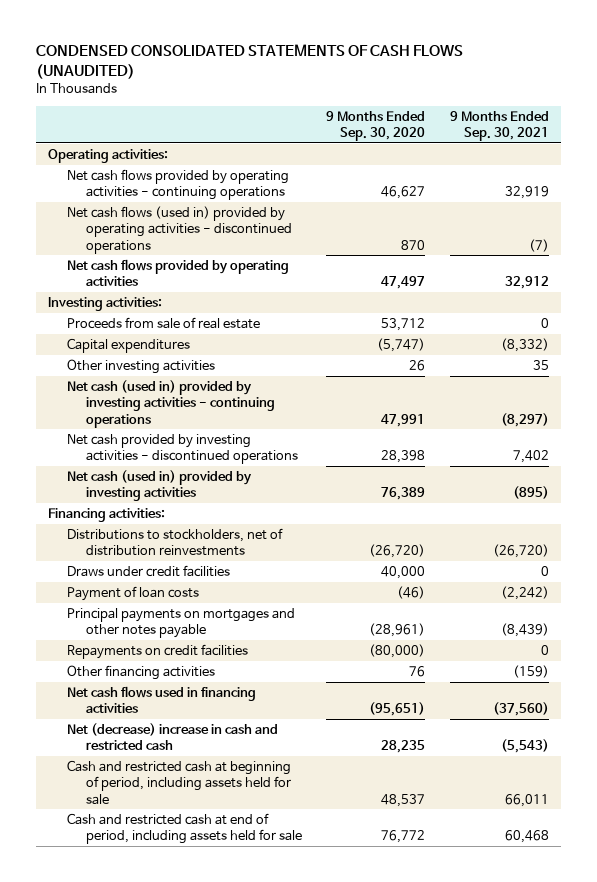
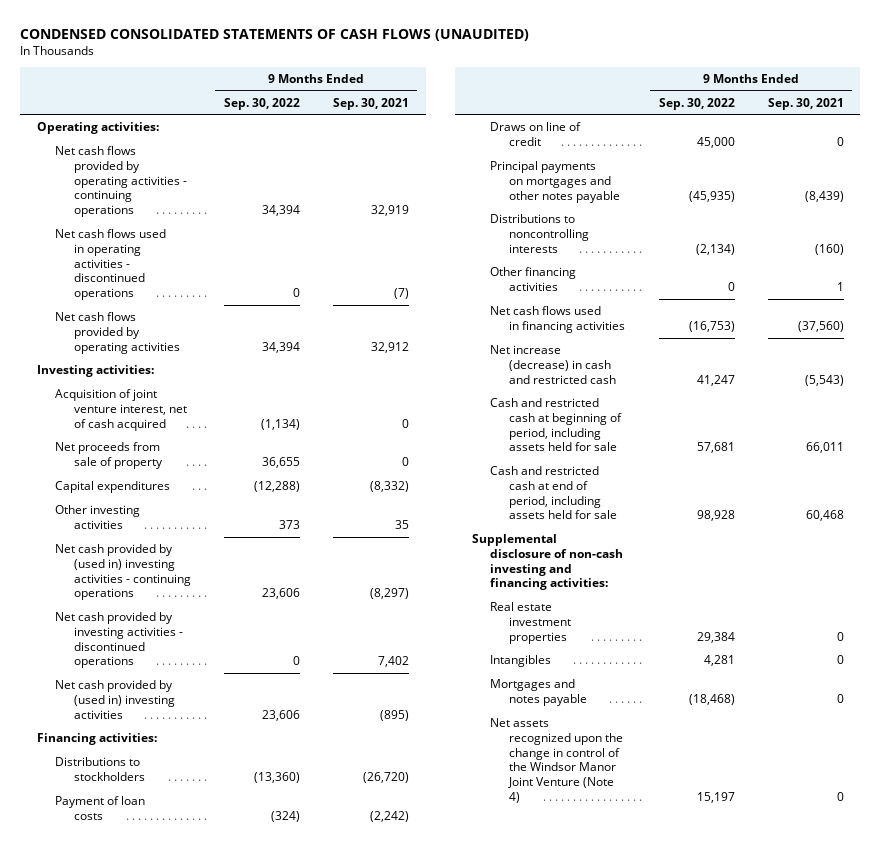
[326,110,426,141] 9 Months Ended Sep. 30, 2020 -> none
none -> [223,97,300,110] Sep. 30, 2022
[66,205,292,254] Net cash flows (used in) provided by operating activities - discontinued operations -> [55,229,167,301] Net cash flows used in operating activities - discontinued operations
none -> [55,389,187,431] Acquisition of joint venture interest, net of cash acquired
[66,316,260,329] Proceeds from sale of real estate -> [55,442,163,469] Net proceeds from sale of property
[66,379,275,428] Net cash (used in) provided by investing activities - continuing operations -> [55,544,191,601] Net cash provided by (used in) investing activities - continuing operations
[66,469,252,502] Net cash (used in) provided by investing activities -> [55,680,175,719] Net cash provided by (used in) investing activities
[66,564,230,577] Draws under credit facilities -> none
[66,527,283,557] Distributions to stockholders, net of distribution reinvestments -> [55,757,145,781] Distributions to stockholders
none -> [490,122,582,146] Draws on line of credit
[66,643,248,659] Repayments on credit facilities -> none
none -> [490,214,589,253] Distributions to noncontrolling interests
[512,664,549,678] (159) -> [836,281,844,291] 1
[66,722,278,751] Net (decrease) increase in cash and restricted cash -> [490,345,616,384] Net increase (decrease) in cash and restricted cash
none -> [471,534,624,591] Supplemental disclosure of non-cash investing and financing activities:
none -> [490,602,571,644] Real estate investment properties
none -> [490,655,552,668] Intangibles
none -> [490,679,587,706] Mortgages and notes payable
none -> [490,718,623,804] Net assets recognized upon the change in control of the Windsor Manor Joint Venture (Note 4)

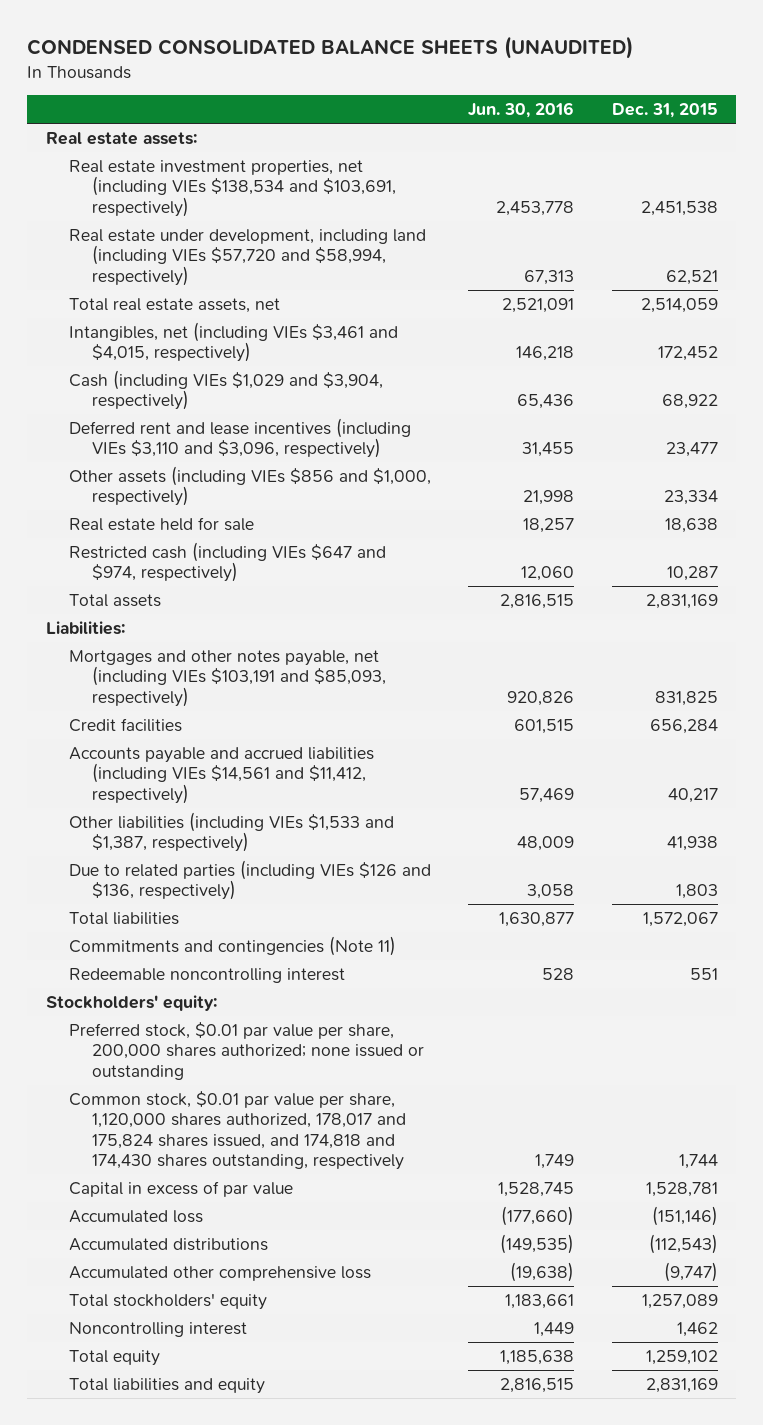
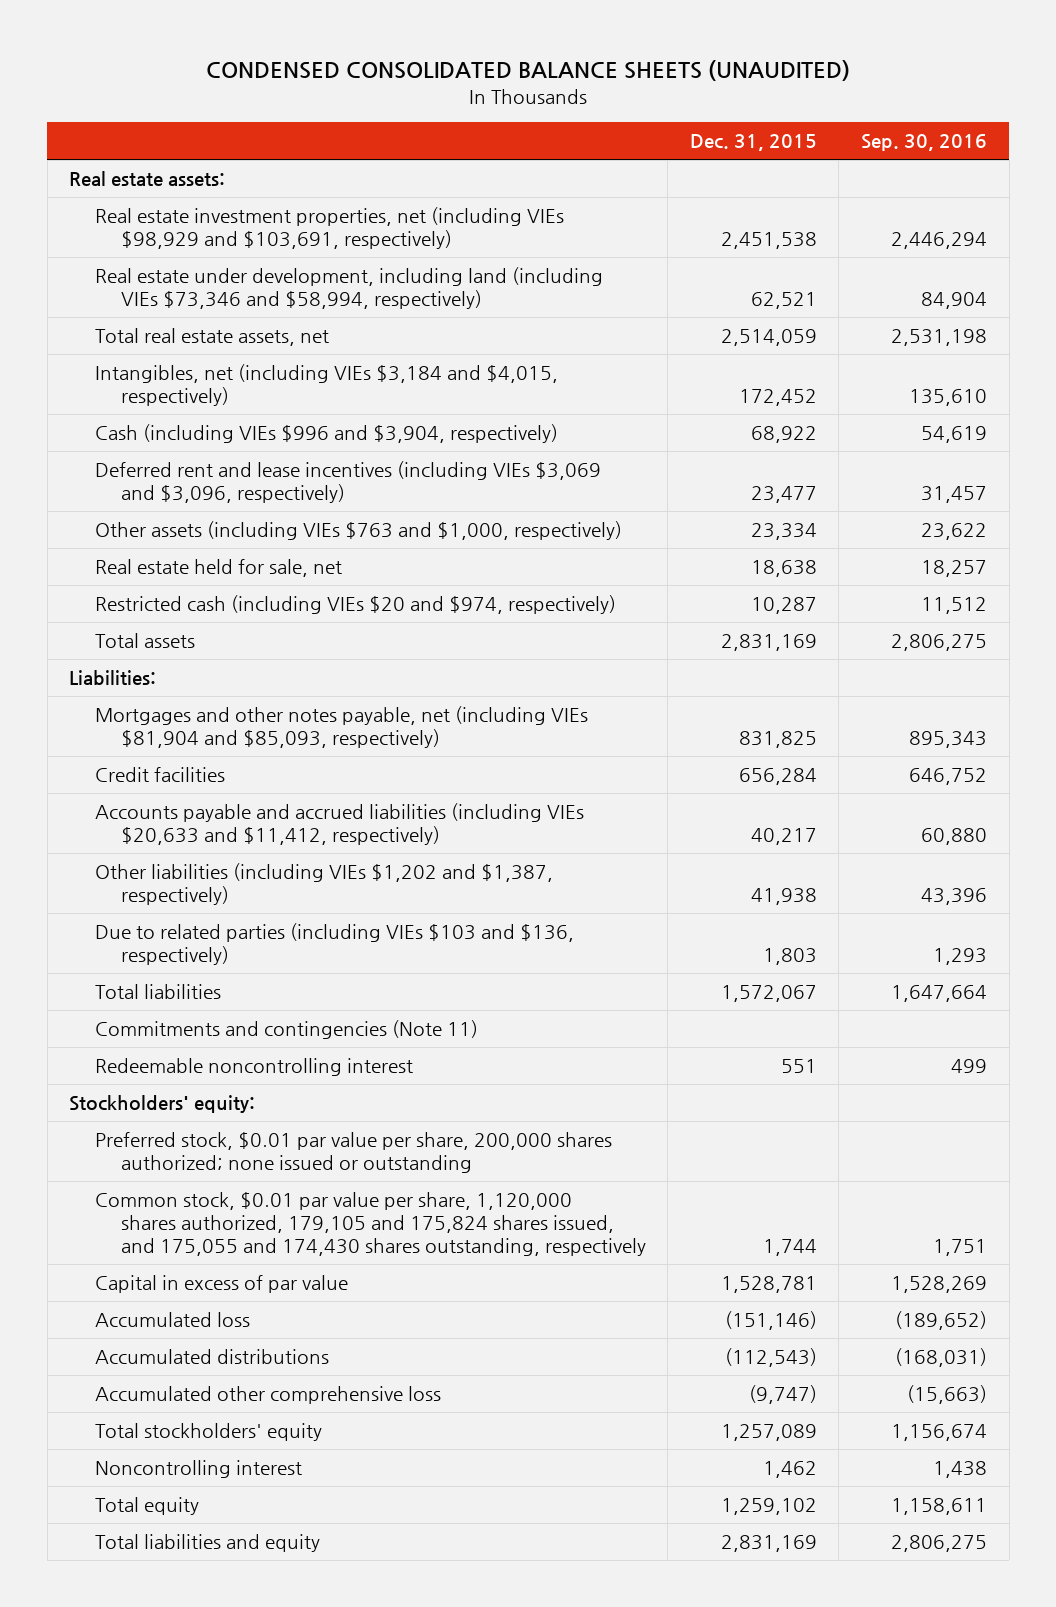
[468,102,575,119] Jun. 30, 2016 -> none
none -> [861,134,988,152] Sep. 30, 2016
[68,159,397,217] Real estate investment properties, net (including VIEs $138,534 and $103,691, respectively) -> [95,207,565,250] Real estate investment properties, net (including VIEs $98,929 and $103,691, respectively)
[68,228,426,286] Real estate under development, including land (including VIEs $57,720 and $58,994, respectively) -> [95,267,604,310] Real estate under development, including land (including VIEs $73,346 and $58,994, respectively)
[68,321,398,363] Intangibles, net (including VIEs $3,461 and $4,015, respectively) -> [95,364,559,407] Intangibles, net (including VIEs $3,184 and $4,015, respectively)
[68,369,383,411] Cash (including VIEs $1,029 and $3,904, respectively) -> [95,424,559,444] Cash (including VIEs $996 and $3,904, respectively)
[68,417,411,459] Deferred rent and lease incentives (including VIEs $3,110 and $3,096, respectively) -> [95,461,602,504] Deferred rent and lease incentives (including VIEs $3,069 and $3,096, respectively)
[68,465,431,507] Other assets (including VIEs $856 and $1,000, respectively) -> [95,521,623,541] Other assets (including VIEs $763 and $1,000, respectively)
[68,516,254,531] Real estate held for sale -> [95,559,343,578] Real estate held for sale, net
[68,541,386,583] Restricted cash (including VIEs $647 and $974, respectively) -> [95,595,617,615] Restricted cash (including VIEs $20 and $974, respectively)
[68,649,387,707] Mortgages and other notes payable, net (including VIEs $103,191 and $85,093, respectively) -> [95,706,589,749] Mortgages and other notes payable, net (including VIEs $81,904 and $85,093, respectively)
[68,746,374,804] Accounts payable and accrued liabilities (including VIEs $14,561 and $11,412, respectively) -> [95,803,585,846] Accounts payable and accrued liabilities (including VIEs $20,633 and $11,412, respectively)
[68,811,394,853] Other liabilities (including VIEs $1,533 and $1,387, respectively) -> [95,863,554,906] Other liabilities (including VIEs $1,202 and $1,387, respectively)
[68,859,431,901] Due to related parties (including VIEs $126 and $136, respectively) -> [95,923,575,966] Due to related parties (including VIEs $103 and $136, respectively)
[68,1090,407,1171] Common stock, $0.01 par value per share, 1,120,000 shares authorized, 178,017 and 175,824 shares issued, and 174,818 and 174,430 shares outstanding, respectively -> [95,1192,646,1257] Common stock, $0.01 par value per share, 1,120,000 shares authorized, 179,105 and 175,824 shares issued, and 175,055 and 174,430 shares outstanding, respectively

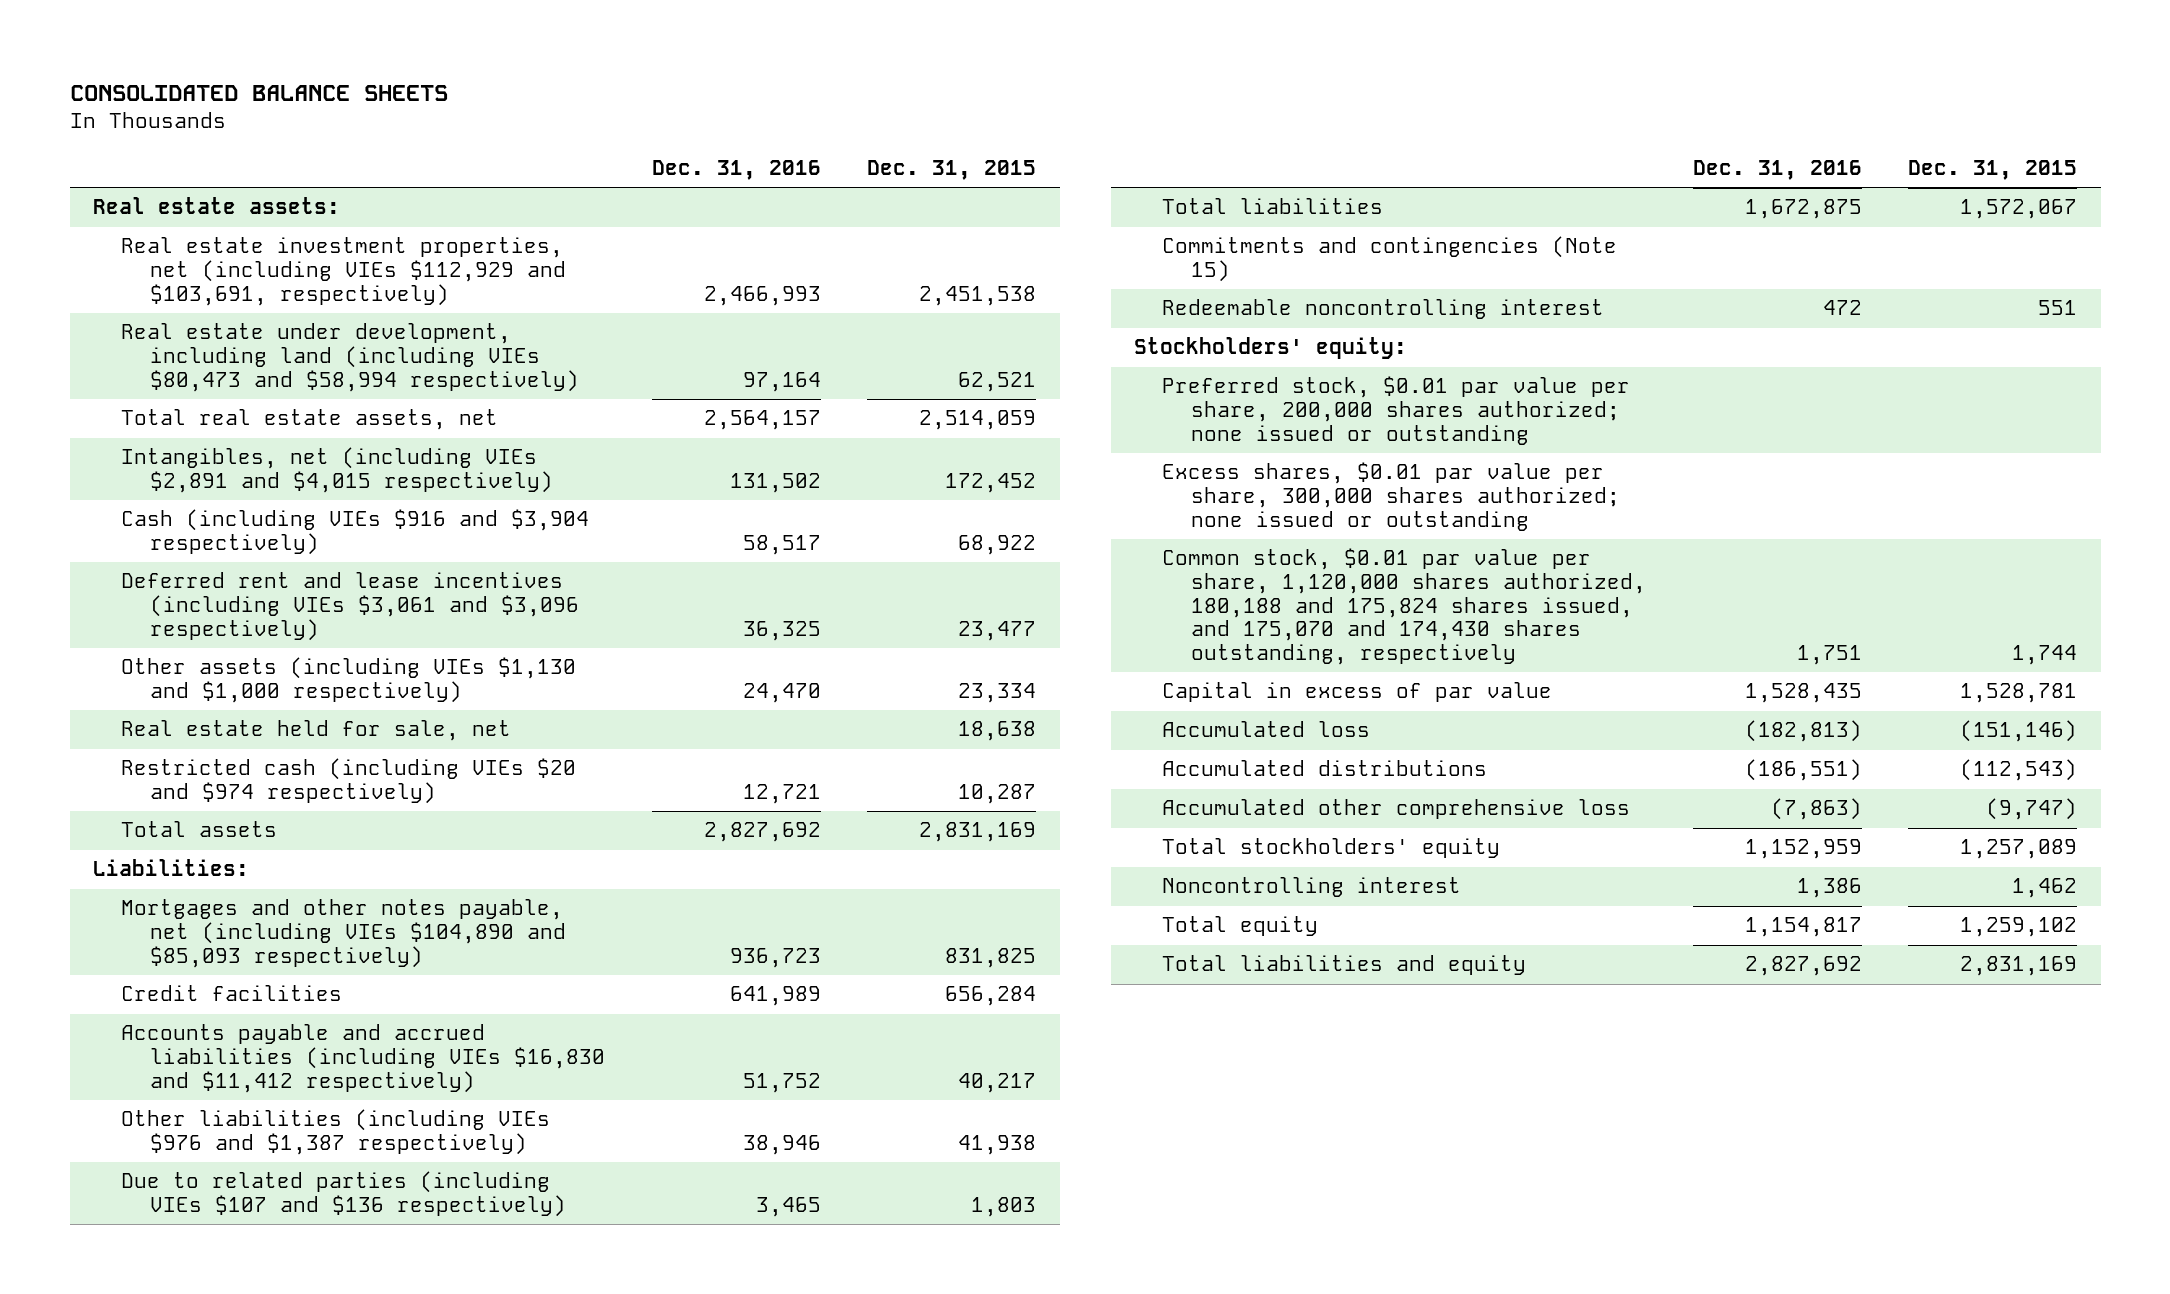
[206,60,851,82] CONDENSED CONSOLIDATED BALANCE SHEETS (UNAUDITED) -> [69,85,448,102] CONSOLIDATED BALANCE SHEETS
[861,134,988,152] Sep. 30, 2016 -> none
none -> [651,160,821,181] Dec. 31, 2016
[95,207,565,250] Real estate investment properties, net (including VIEs $98,929 and $103,691, respectively) -> [121,237,566,306] Real estate investment properties, net (including VIEs $112,929 and $103,691, respectively)
[95,267,604,310] Real estate under development, including land (including VIEs $73,346 and $58,994, respectively) -> [121,323,579,392] Real estate under development, including land (including VIEs $80,473 and $58,994 respectively)
[95,364,559,407] Intangibles, net (including VIEs $3,184 and $4,015, respectively) -> [121,447,553,494] Intangibles, net (including VIEs $2,891 and $4,015 respectively)
[95,424,559,444] Cash (including VIEs $996 and $3,904, respectively) -> [121,509,590,556] Cash (including VIEs $916 and $3,904 respectively)
[95,461,602,504] Deferred rent and lease incentives (including VIEs $3,069 and $3,096, respectively) -> [121,572,579,641] Deferred rent and lease incentives (including VIEs $3,061 and $3,096 respectively)
[95,521,623,541] Other assets (including VIEs $763 and $1,000, respectively) -> [121,657,577,704] Other assets (including VIEs $1,130 and $1,000 respectively)
[95,595,617,615] Restricted cash (including VIEs $20 and $974, respectively) -> [121,758,577,805] Restricted cash (including VIEs $20 and $974 respectively)
[95,706,589,749] Mortgages and other notes payable, net (including VIEs $81,904 and $85,093, respectively) -> [121,899,566,968] Mortgages and other notes payable, net (including VIEs $104,890 and $85,093 respectively)
[95,803,585,846] Accounts payable and accrued liabilities (including VIEs $20,633 and $11,412, respectively) -> [121,1024,605,1093] Accounts payable and accrued liabilities (including VIEs $16,830 and $11,412 respectively)
[95,863,554,906] Other liabilities (including VIEs $1,202 and $1,387, respectively) -> [121,1109,551,1156] Other liabilities (including VIEs $976 and $1,387 respectively)
[95,923,575,966] Due to related parties (including VIEs $103 and $136, respectively) -> [121,1171,566,1218] Due to related parties (including VIEs $107 and $136 respectively)
[95,1020,479,1040] Commitments and contingencies (Note 11) -> [1162,236,1618,283] Commitments and contingencies (Note 15)
none -> [1162,462,1620,531] Excess shares, $0.01 par value per share, 300,000 shares authorized; none issued or outstanding
[95,1192,646,1257] Common stock, $0.01 par value per share, 1,120,000 shares authorized, 179,105 and 175,824 shares issued, and 175,055 and 174,430 shares outstanding, respectively -> [1162,548,1646,665] Common stock, $0.01 par value per share, 1,120,000 shares authorized, 180,188 and 175,824 shares issued, and 175,070 and 174,430 shares outstanding, respectively

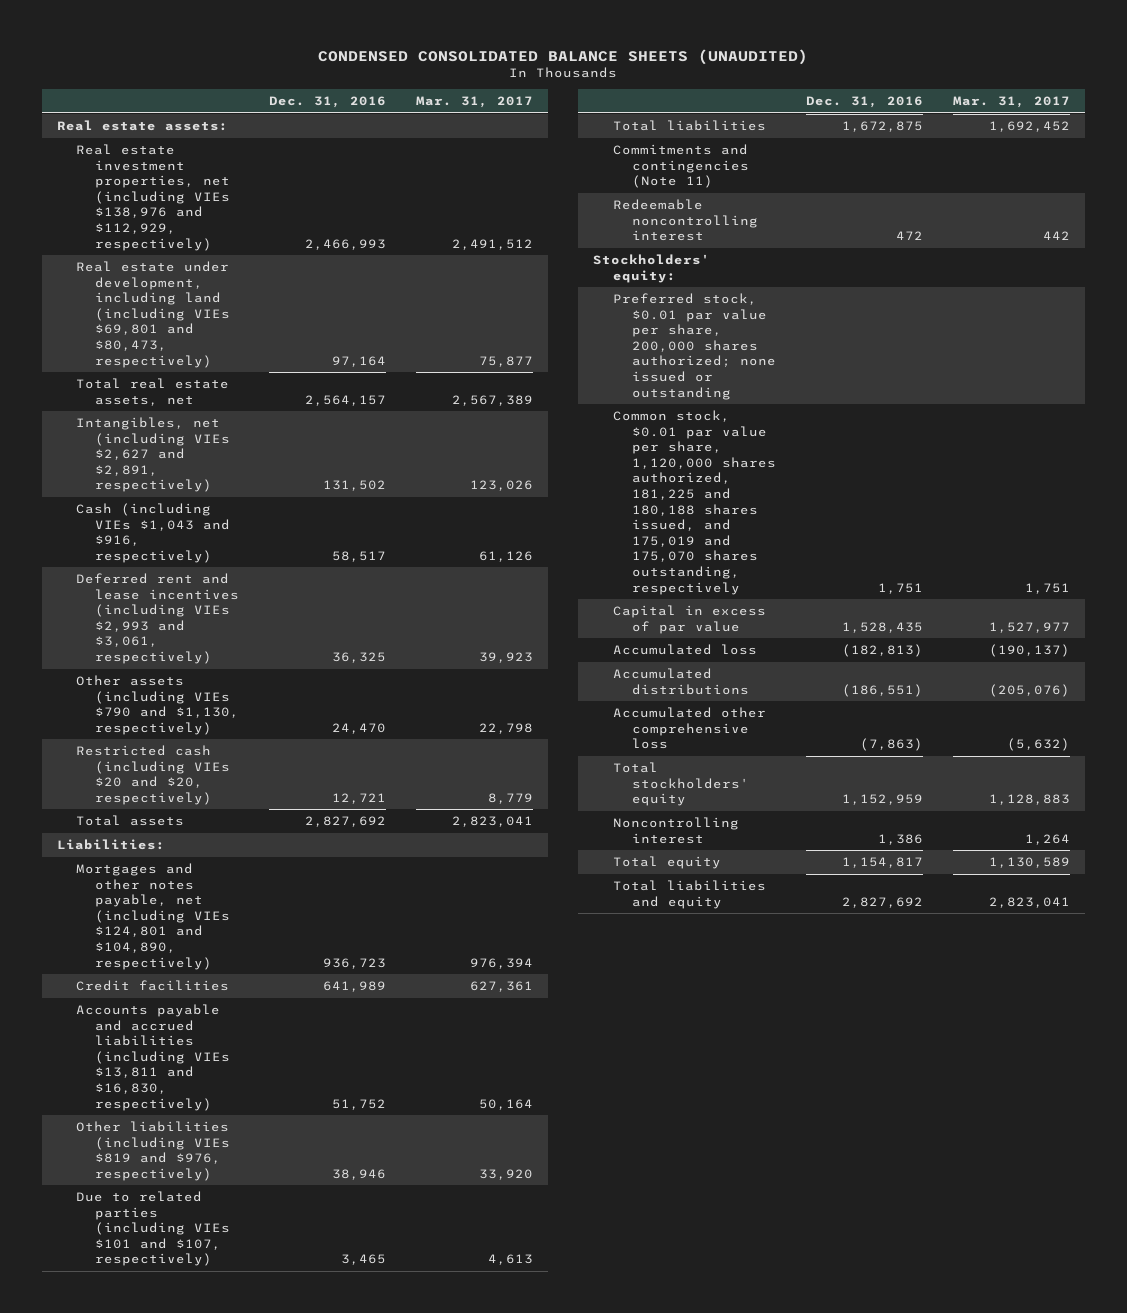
[69,85,448,102] CONSOLIDATED BALANCE SHEETS -> [318,48,809,65] CONDENSED CONSOLIDATED BALANCE SHEETS (UNAUDITED)
[867,160,1037,181] Dec. 31, 2015 -> none
none -> [416,96,534,109] Mar. 31, 2017
[121,237,566,306] Real estate investment properties, net (including VIEs $112,929 and $103,691, respectively) -> [75,144,230,251] Real estate investment properties, net (including VIEs $138,976 and $112,929, respectively)
[121,323,579,392] Real estate under development, including land (including VIEs $80,473 and $58,994 respectively) -> [75,261,230,368] Real estate under development, including land (including VIEs $69,801 and $80,473, respectively)
[121,720,512,742] Real estate held for sale, net -> none
[121,447,553,494] Intangibles, net (including VIEs $2,891 and $4,015 respectively) -> [75,417,230,493] Intangibles, net (including VIEs $2,627 and $2,891, respectively)
[121,509,590,556] Cash (including VIEs $916 and $3,904 respectively) -> [75,503,230,563] Cash (including VIEs $1,043 and $916, respectively)
[121,572,579,641] Deferred rent and lease incentives (including VIEs $3,061 and $3,096 respectively) -> [75,573,239,665] Deferred rent and lease incentives (including VIEs $2,993 and $3,061, respectively)
[121,657,577,704] Other assets (including VIEs $1,130 and $1,000 respectively) -> [75,675,239,735] Other assets (including VIEs $790 and $1,130, respectively)
[121,758,577,805] Restricted cash (including VIEs $20 and $974 respectively) -> [75,745,230,805] Restricted cash (including VIEs $20 and $20, respectively)
[121,899,566,968] Mortgages and other notes payable, net (including VIEs $104,890 and $85,093 respectively) -> [75,863,230,970] Mortgages and other notes payable, net (including VIEs $124,801 and $104,890, respectively)
[121,1024,605,1093] Accounts payable and accrued liabilities (including VIEs $16,830 and $11,412 respectively) -> [75,1004,230,1111] Accounts payable and accrued liabilities (including VIEs $13,811 and $16,830, respectively)
[121,1109,551,1156] Other liabilities (including VIEs $976 and $1,387 respectively) -> [75,1121,230,1181] Other liabilities (including VIEs $819 and $976, respectively)
[121,1171,566,1218] Due to related parties (including VIEs $107 and $136 respectively) -> [75,1191,230,1267] Due to related parties (including VIEs $101 and $107, respectively)
[1162,236,1618,283] Commitments and contingencies (Note 15) -> [612,144,749,189] Commitments and contingencies (Note 11)
[1162,462,1620,531] Excess shares, $0.01 par value per share, 300,000 shares authorized; none issued or outstanding -> none
[1162,548,1646,665] Common stock, $0.01 par value per share, 1,120,000 shares authorized, 180,188 and 175,824 shares issued, and 175,070 and 174,430 shares outstanding, respectively -> [612,410,776,595] Common stock, $0.01 par value per share, 1,120,000 shares authorized, 181,225 and 180,188 shares issued, and 175,019 and 175,070 shares outstanding, respectively

